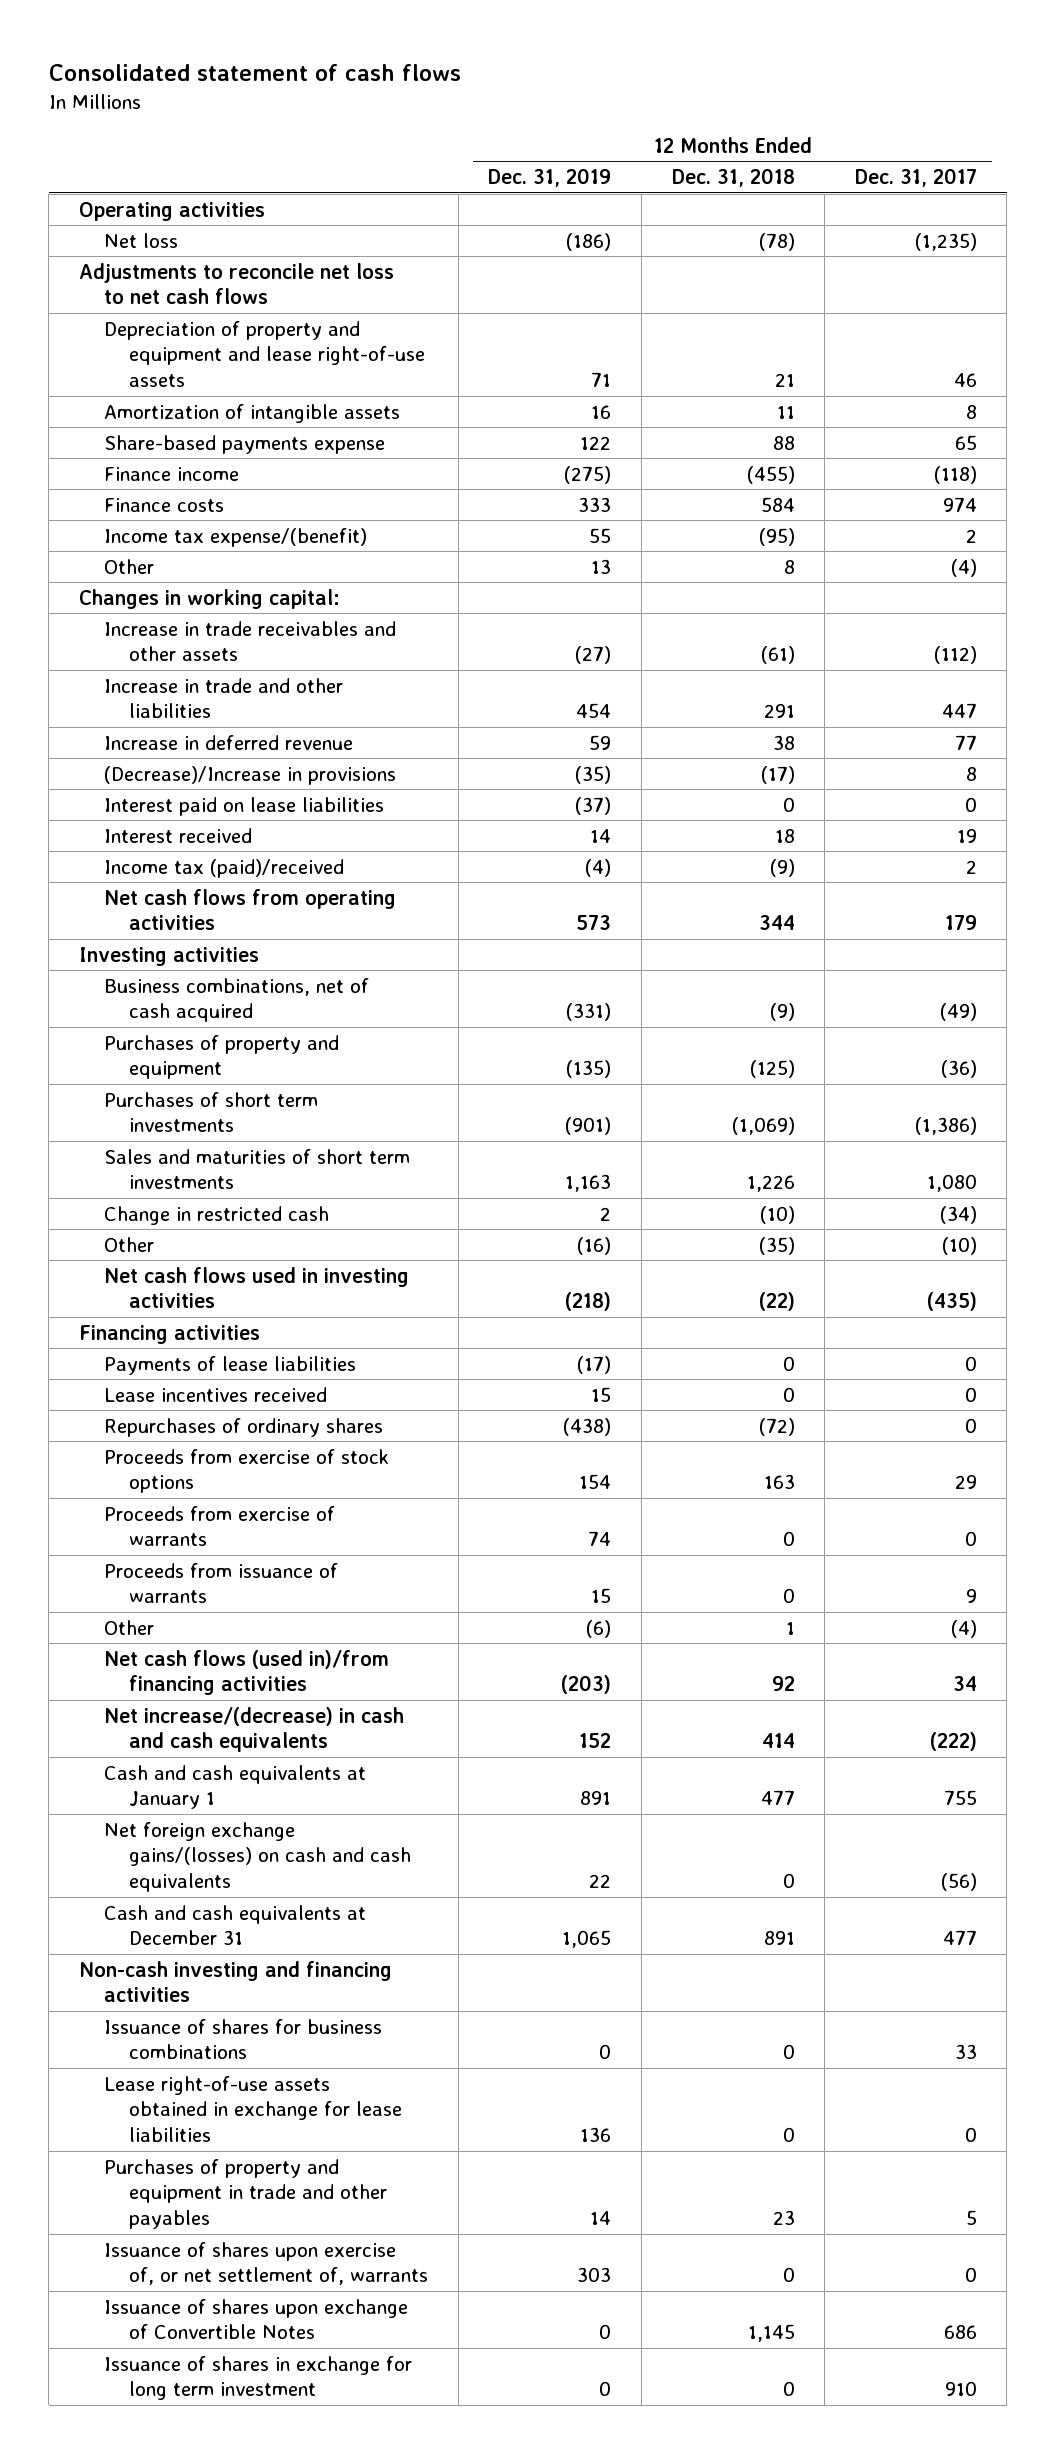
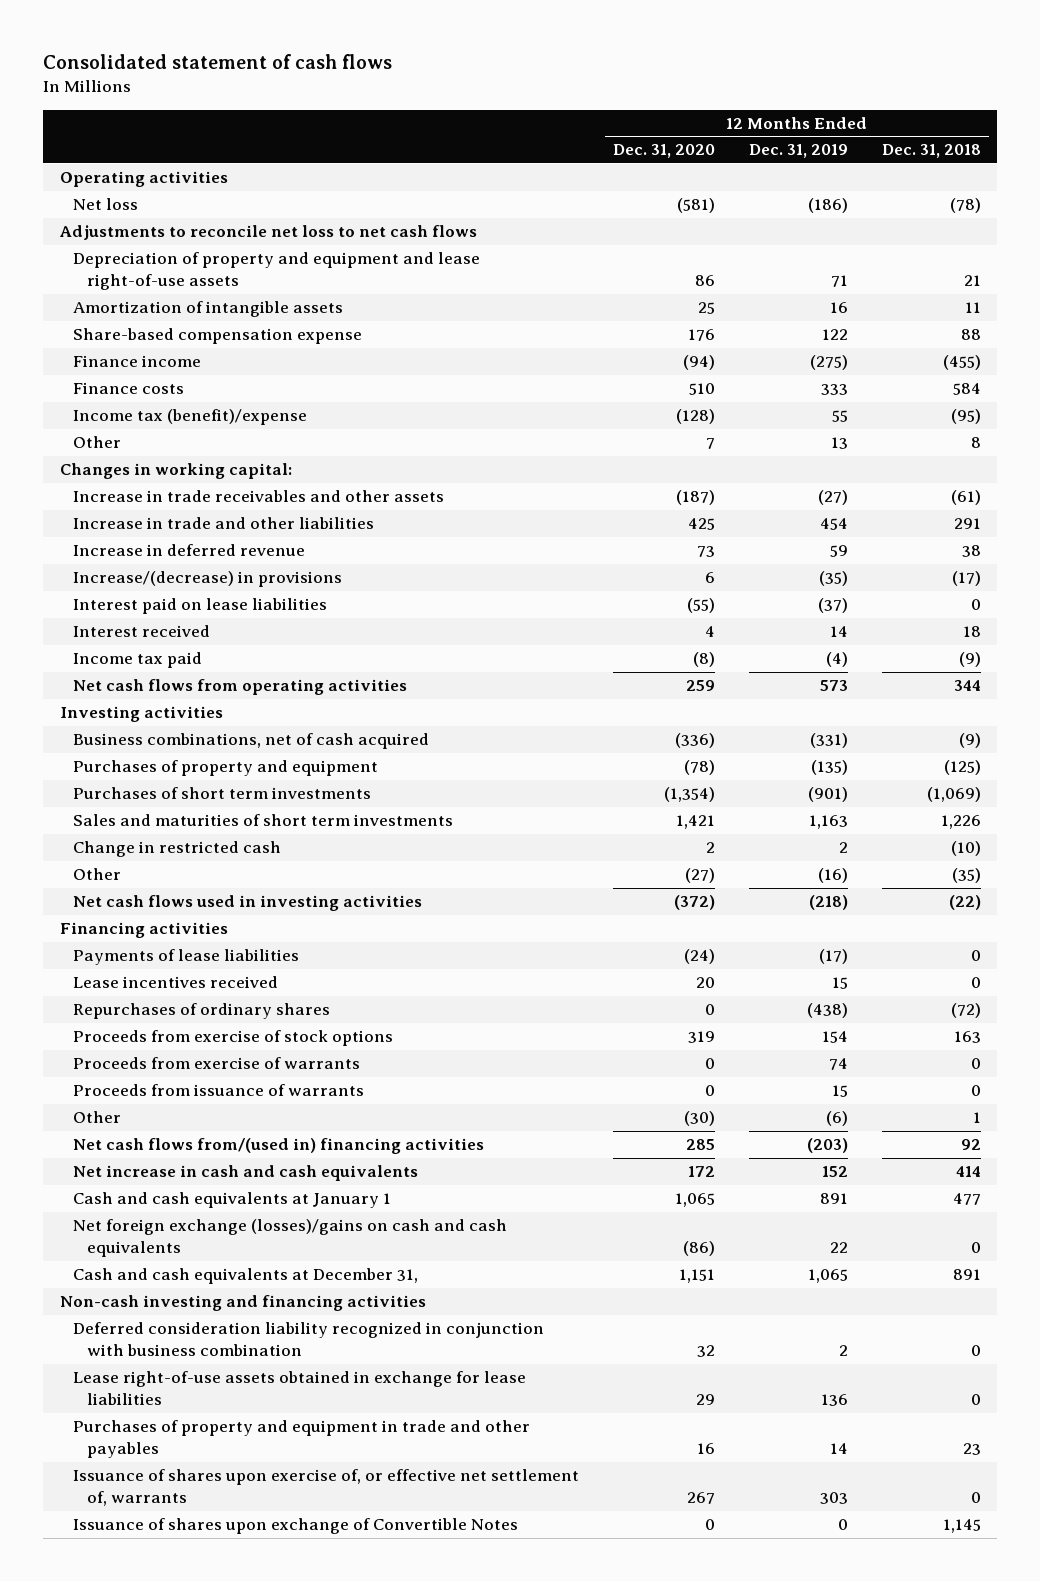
[854,168,977,188] Dec. 31, 2017 -> none
none -> [613,144,716,159] Dec. 31, 2020
[103,434,385,454] Share-based payments expense -> [73,328,363,345] Share-based compensation expense
[103,527,367,547] Income tax expense/(benefit) -> [73,409,308,426] Income tax (benefit)/expense
[103,765,396,785] (Decrease)/Increase in provisions -> [73,571,343,588] Increase/(decrease) in provisions
[103,858,344,878] Income tax (paid)/received -> [73,652,203,669] Income tax paid
[103,1649,389,1696] Net cash flows (used in)/from financing activities -> [73,1138,485,1155] Net cash flows from/(used in) financing activities
[103,1706,404,1753] Net increase/(decrease) in cash and cash equivalents -> [73,1165,419,1182] Net increase in cash and cash equivalents
[103,1821,412,1893] Net foreign exchange gains/(losses) on cash and cash equivalents -> [73,1219,508,1258] Net foreign exchange (losses)/gains on cash and cash equivalents
[103,1904,366,1946] Cash and cash equivalents at December 31 -> [73,1268,419,1285] Cash and cash equivalents at December 31,
[103,2018,382,2060] Issuance of shares for business combinations -> none
none -> [73,1322,545,1357] Deferred consideration liability recognized in conjunction with business combination
[103,2241,429,2286] Issuance of shares upon exercise of, or net settlement of, warrants -> [73,1469,580,1507] Issuance of shares upon exercise of, or effective net settlement of, warrants
[103,2355,412,2401] Issuance of shares in exchange for long term investment -> none

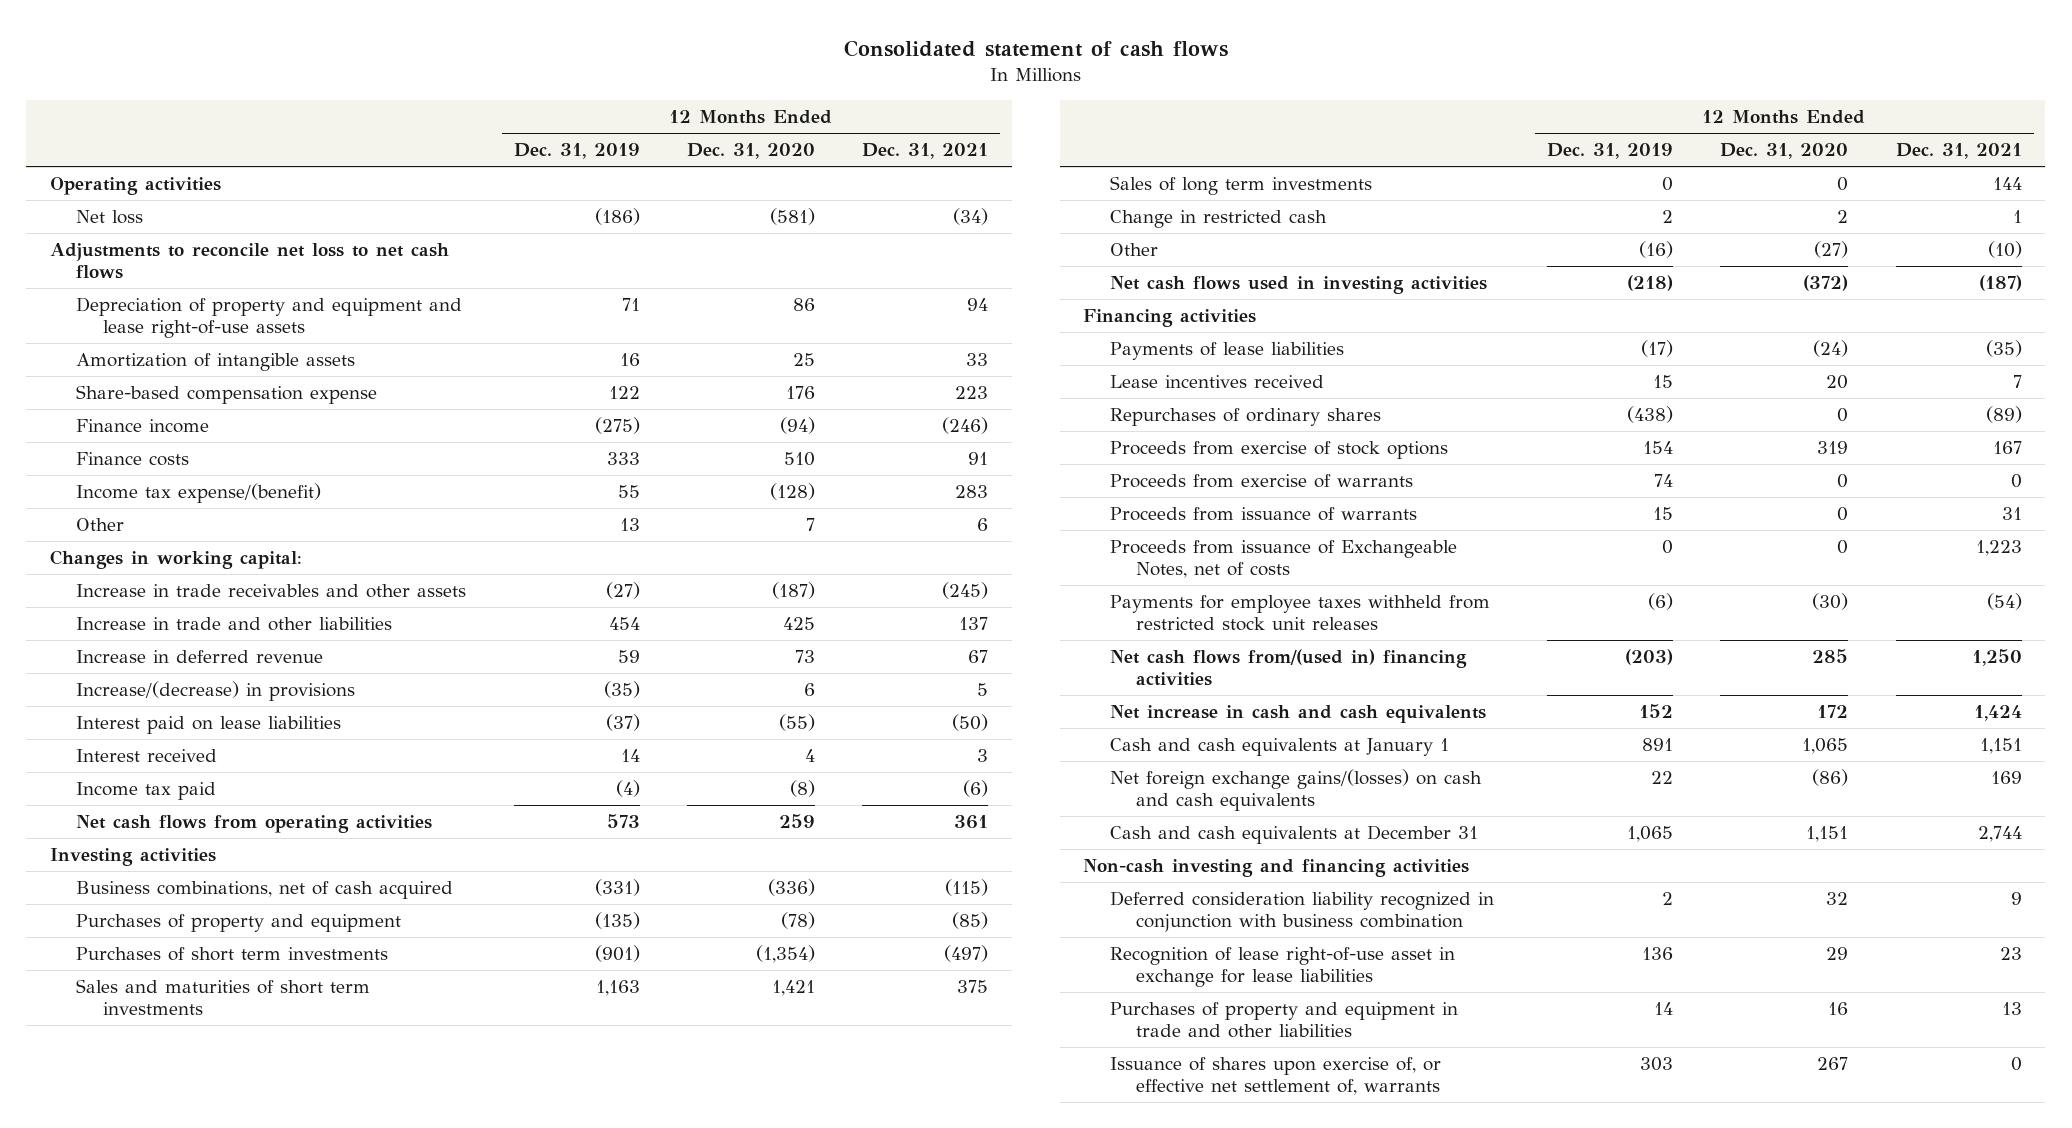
[881,144,981,159] Dec. 31, 2018 -> none
none -> [862,143,989,160] Dec. 31, 2021
[73,409,308,426] Income tax (benefit)/expense -> [76,483,322,504] Income tax expense/(benefit)
none -> [1109,176,1372,196] Sales of long term investments
[73,1111,122,1124] Other -> none
none -> [1109,540,1457,579] Proceeds from issuance of Exchangeable Notes, net of costs
none -> [1109,595,1490,632] Payments for employee taxes withheld from restricted stock unit releases
[73,1219,508,1258] Net foreign exchange (losses)/gains on cash and cash equivalents -> [1109,769,1482,812] Net foreign exchange gains/(losses) on cash and cash equivalents
[73,1268,419,1285] Cash and cash equivalents at December 31, -> [1109,825,1478,845] Cash and cash equivalents at December 31
[73,1371,527,1406] Lease right-of-use assets obtained in exchange for lease liabilities -> [1109,947,1455,988] Recognition of lease right-of-use asset in exchange for lease liabilities
[73,1420,531,1459] Purchases of property and equipment in trade and other payables -> [1109,1002,1458,1039] Purchases of property and equipment in trade and other liabilities
[73,1518,519,1535] Issuance of shares upon exchange of Convertible Notes -> none

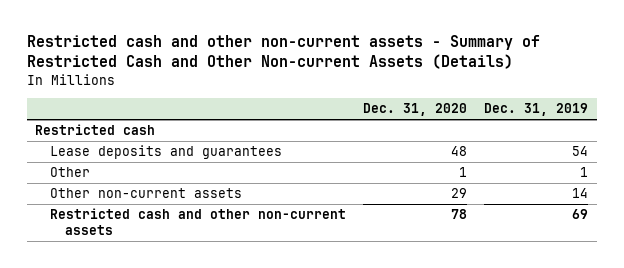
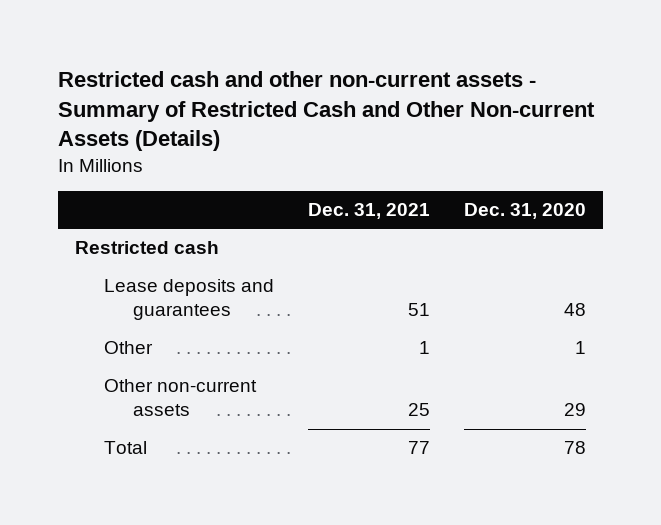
[484,103,589,117] Dec. 31, 2019 -> none
none -> [307,203,430,220] Dec. 31, 2021
[50,208,347,235] Restricted cash and other non-current assets -> [103,441,147,455] Total

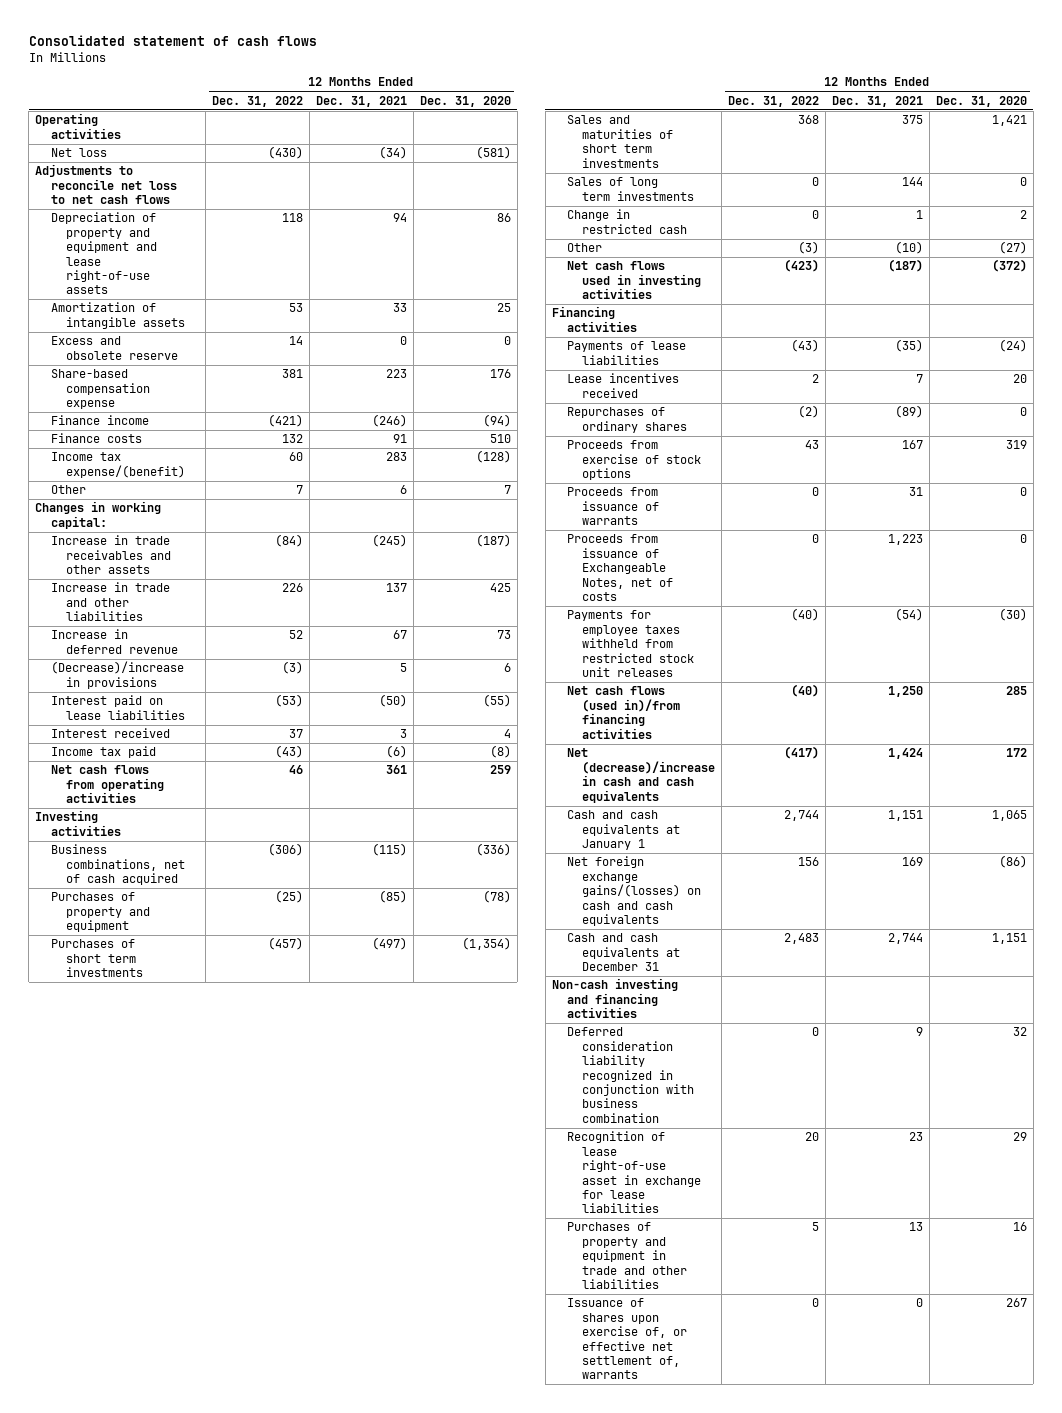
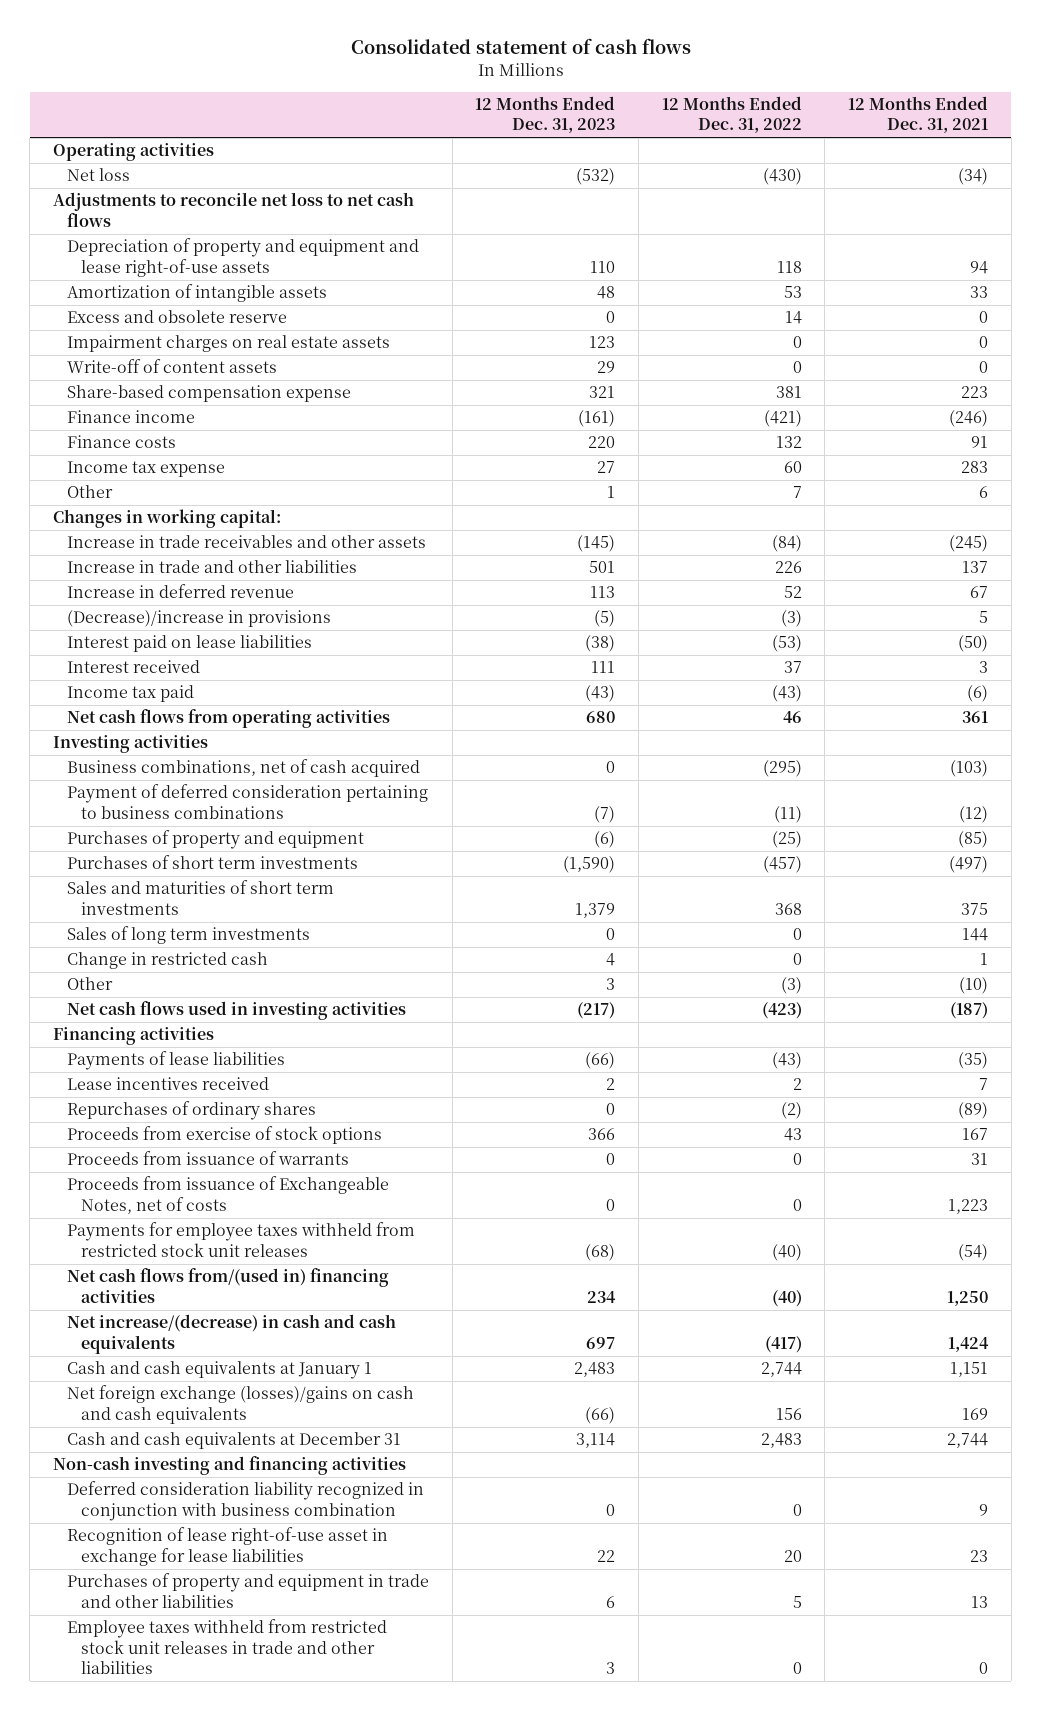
[419,95,511,107] Dec. 31, 2020 -> none
none -> [475,96,616,134] 12 Months Ended Dec. 31, 2023
none -> [67,335,391,353] Impairment charges on real estate assets
none -> [67,359,278,374] Write-off of content assets
[50,452,185,478] Income tax expense/(benefit) -> [67,461,226,478] Income tax expense
[267,843,303,857] (306) -> [762,760,802,778] (295)
[371,843,407,857] (115) -> [950,760,989,778] (103)
none -> [67,784,429,819] Payment of deferred consideration pertaining to business combinations
[566,686,681,739] Net cash flows (used in)/from financing activities -> [67,1268,390,1303] Net cash flows from/(used in) financing activities
[566,748,716,803] Net (decrease)/increase in cash and cash equivalents -> [67,1314,397,1354] Net increase/(decrease) in cash and cash equivalents
[566,856,702,926] Net foreign exchange gains/(losses) on cash and cash equivalents -> [67,1385,415,1424] Net foreign exchange (losses)/gains on cash and cash equivalents
[566,1298,688,1380] Issuance of shares upon exercise of, or effective net settlement of, warrants -> none
none -> [67,1619,388,1675] Employee taxes withheld from restricted stock unit releases in trade and other liabilities

